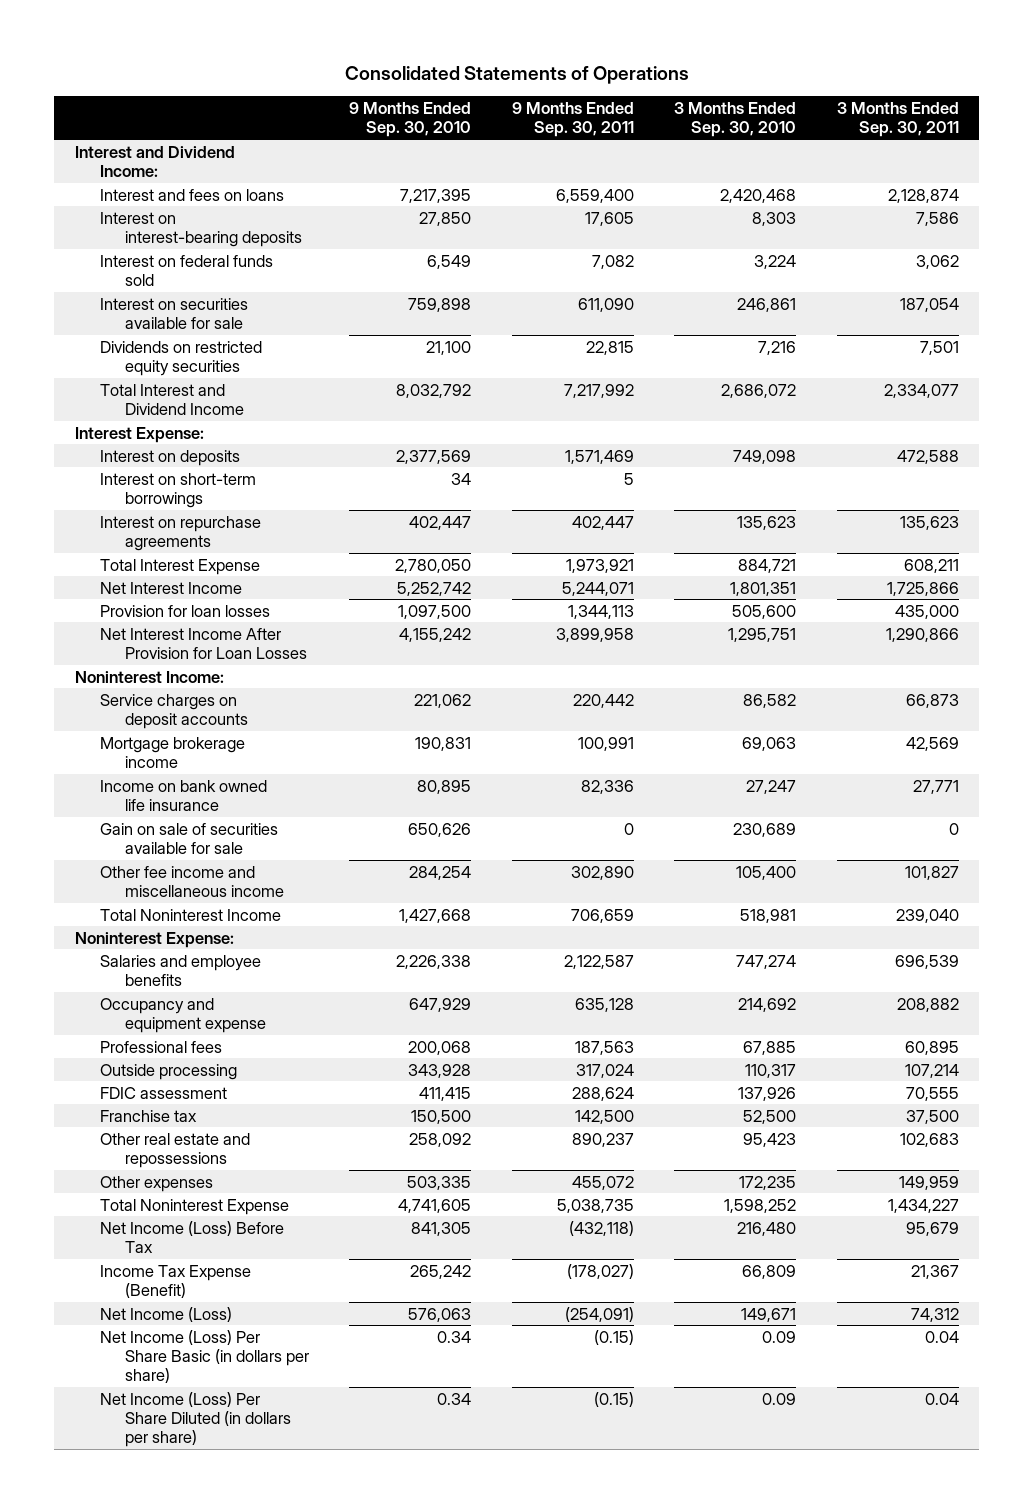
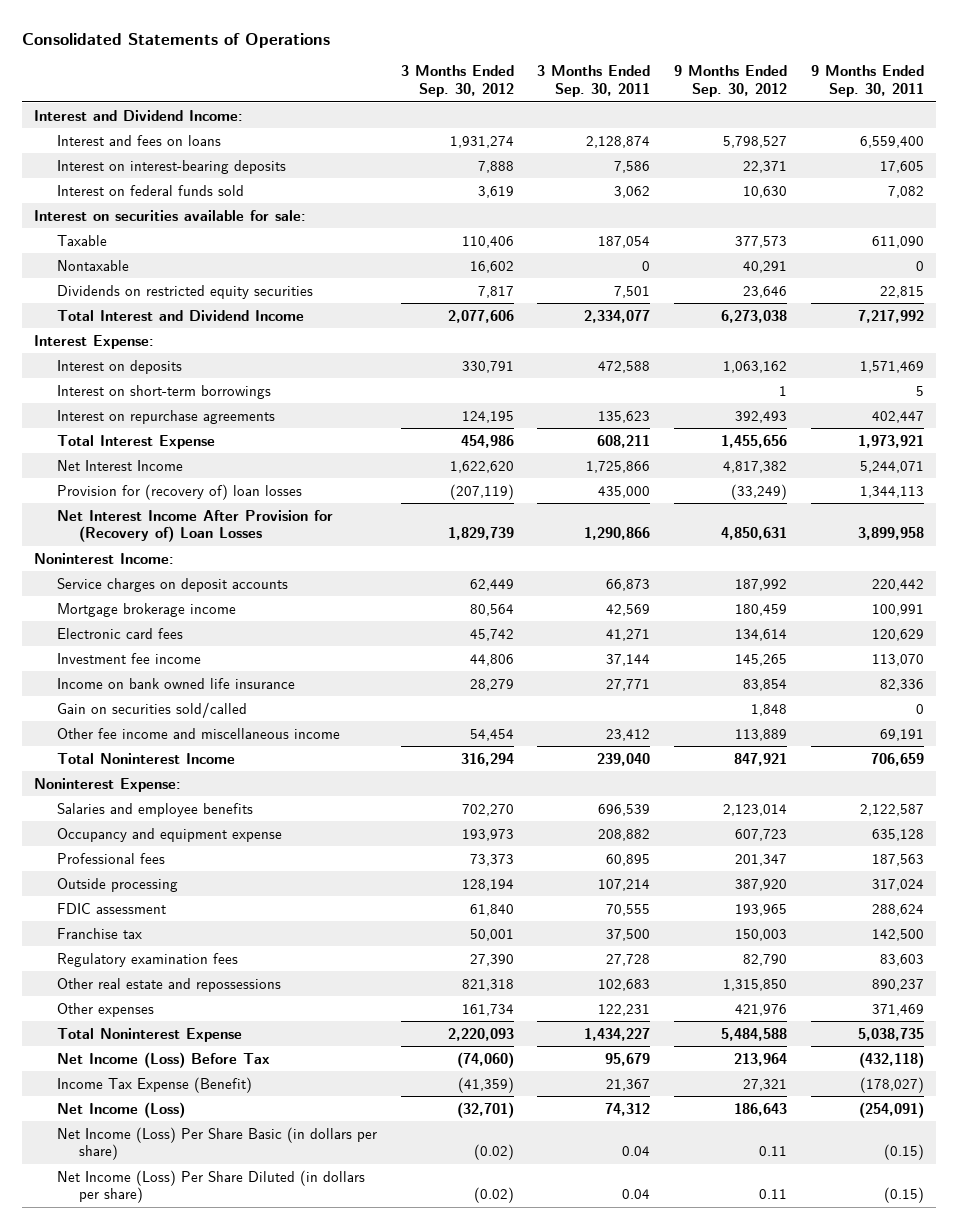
[349,102,472,138] 9 Months Ended Sep. 30, 2010 -> none
[674,102,797,138] 3 Months Ended Sep. 30, 2010 -> none
none -> [400,65,514,97] 3 Months Ended Sep. 30, 2012
none -> [674,65,788,97] 9 Months Ended Sep. 30, 2012
none -> [34,209,307,221] Interest on securities available for sale:
[99,297,248,329] Interest on securities available for sale -> [56,234,107,246] Taxable
none -> [56,259,129,271] Nontaxable
[99,604,270,617] Provision for loan losses -> [56,483,302,500] Provision for (recovery of) loan losses
[99,627,307,659] Net Interest Income After Provision for Loan Losses -> [56,509,333,543] Net Interest Income After Provision for (Recovery of) Loan Losses
none -> [56,627,183,639] Electronic card fees
none -> [56,652,201,664] Investment fee income
[99,822,278,854] Gain on sale of securities available for sale -> none
none -> [56,701,247,718] Gain on securities sold/called
[570,865,634,880] 302,890 -> [880,728,925,741] 69,191
[905,865,960,880] 101,827 -> [606,728,651,741] 23,412
none -> [56,952,238,967] Regulatory examination fees
[571,1175,634,1190] 455,072 -> [872,1003,925,1016] 371,469
[899,1175,960,1190] 149,959 -> [598,1003,651,1016] 122,231

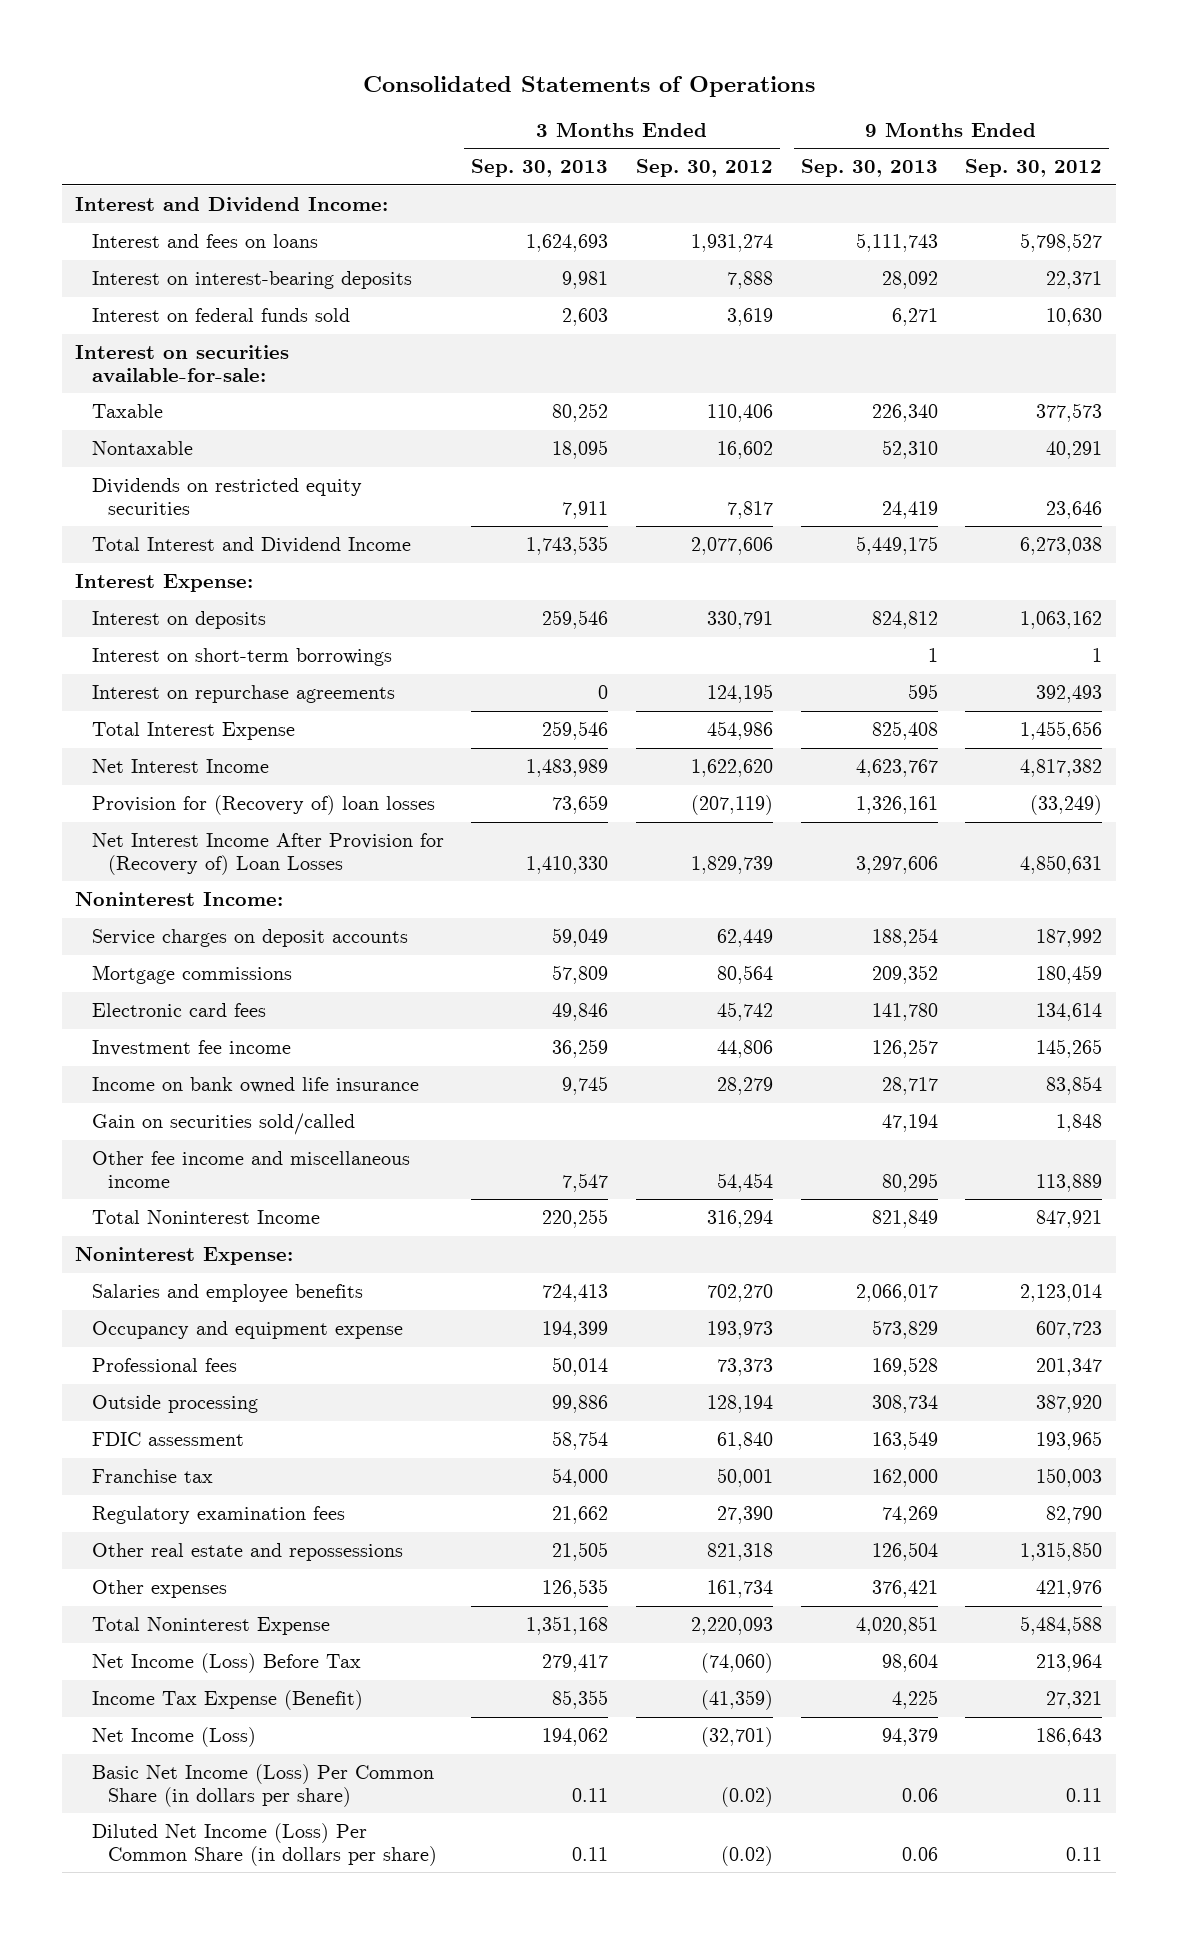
[537,65,651,97] 3 Months Ended Sep. 30, 2011 -> none
[811,65,925,97] 9 Months Ended Sep. 30, 2011 -> none
none -> [471,159,609,178] Sep. 30, 2013
none -> [800,159,938,178] Sep. 30, 2013
[34,209,307,221] Interest on securities available for sale: -> [75,345,290,382] Interest on securities available-for-sale:
[56,483,302,500] Provision for (recovery of) loan losses -> [91,795,435,816] Provision for (Recovery of) loan losses
[56,602,236,617] Mortgage brokerage income -> [91,965,292,985] Mortgage commissions
[56,1126,377,1161] Net Income (Loss) Per Share Basic (in dollars per share) -> [91,1764,434,1807] Basic Net Income (Loss) Per Common Share (in dollars per share)
[56,1169,365,1204] Net Income (Loss) Per Share Diluted (in dollars per share) -> [91,1823,437,1866] Diluted Net Income (Loss) Per Common Share (in dollars per share)

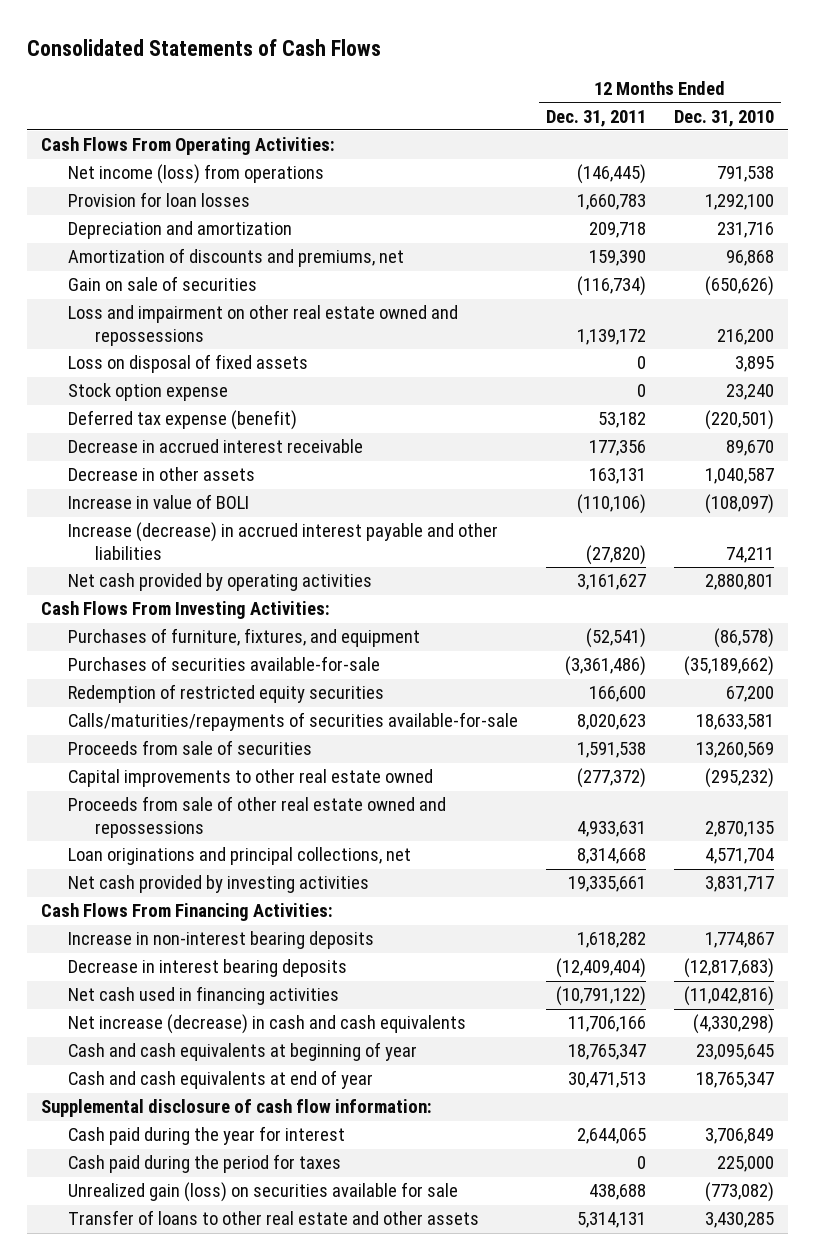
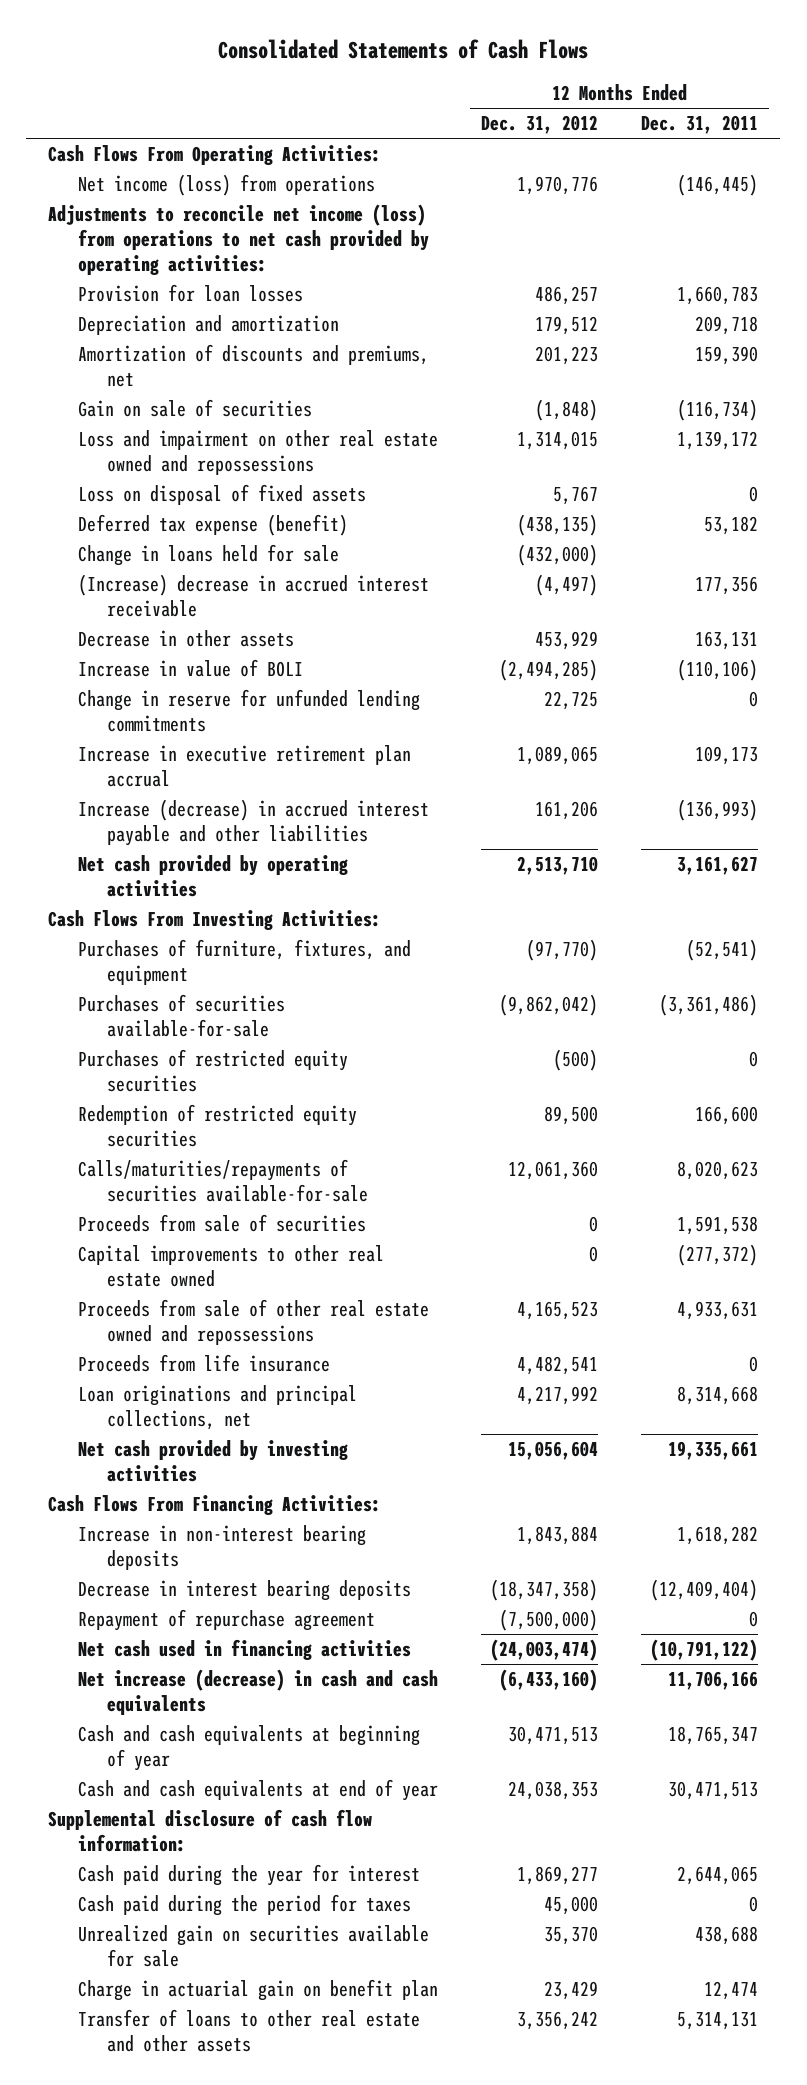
[673,109,774,127] Dec. 31, 2010 -> none
none -> [481,115,599,135] Dec. 31, 2012
none -> [48,204,429,276] Adjustments to reconcile net income (loss) from operations to net cash provided by operating activities:
[68,383,229,402] Stock option expense -> none
none -> [77,544,339,567] Change in loans held for sale
[68,439,364,454] Decrease in accrued interest receivable -> [77,574,429,618] (Increase) decrease in accrued interest receivable
none -> [77,689,420,733] Change in reserve for unfunded lending commitments
none -> [77,745,411,788] Increase in executive retirement plan accrual
[585,545,646,566] (27,820) -> [677,799,759,822] (136,993)
none -> [77,1049,348,1093] Purchases of restricted equity securities
none -> [77,1354,330,1373] Proceeds from life insurance
none -> [77,1609,375,1632] Repayment of repurchase agreement
[68,1182,459,1203] Unrealized gain (loss) on securities available for sale -> [77,1925,429,1968] Unrealized gain on securities available for sale
none -> [77,1979,438,2002] Charge in actuarial gain on benefit plan

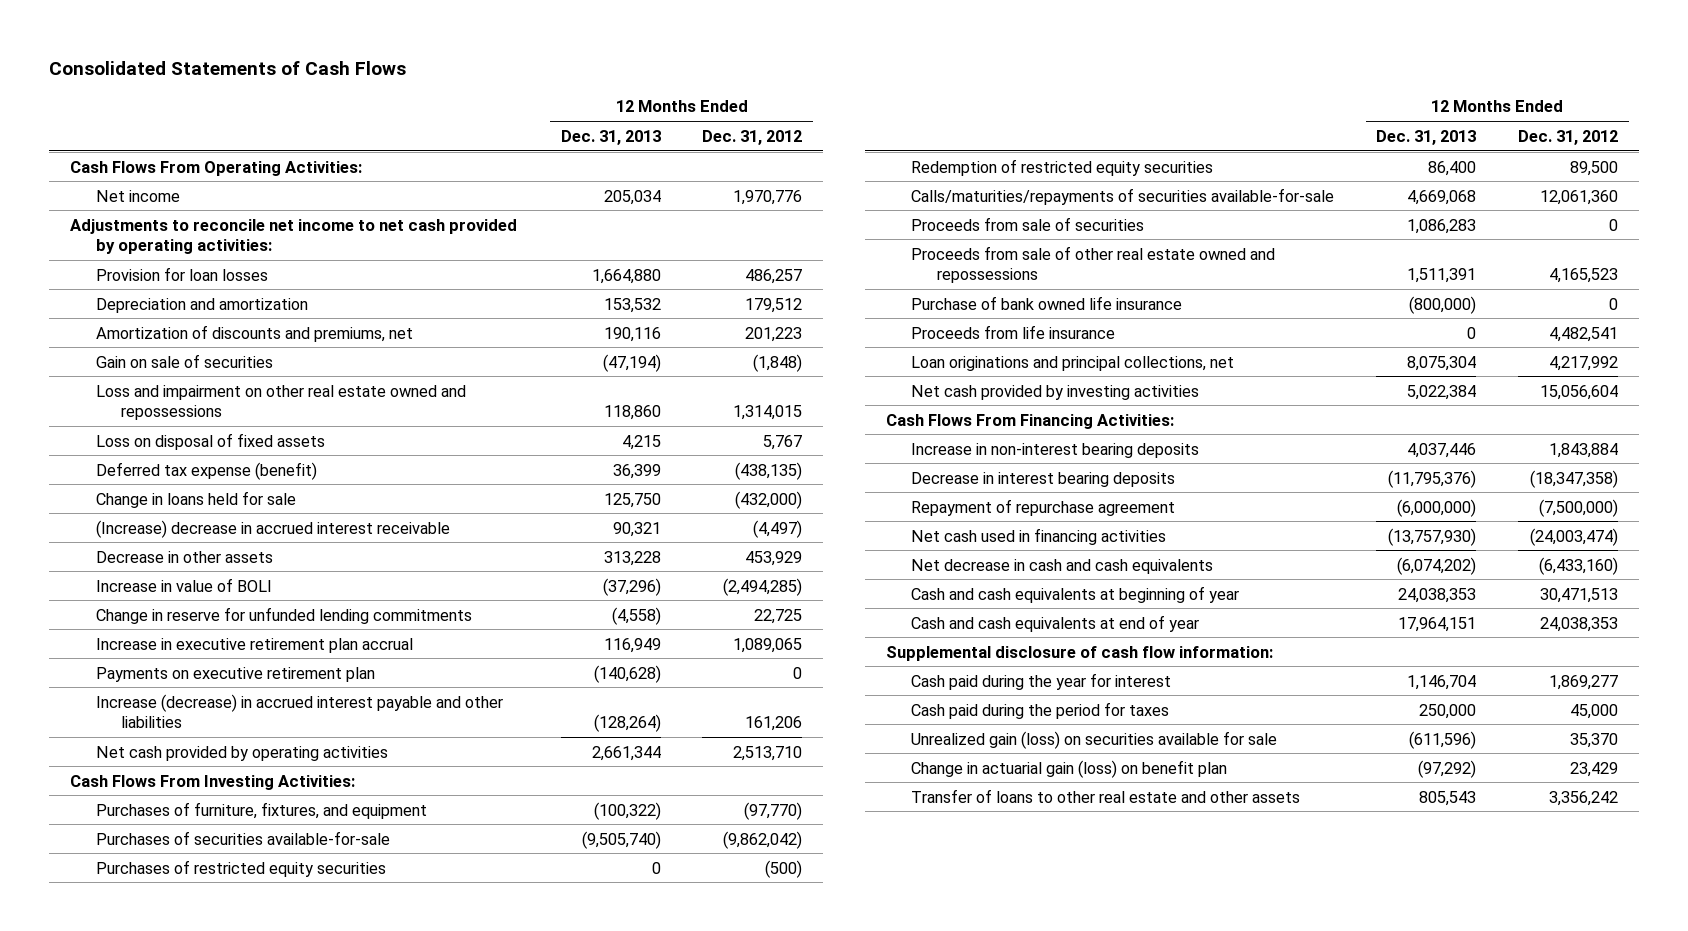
[641,115,759,135] Dec. 31, 2011 -> none
none -> [560,129,661,145] Dec. 31, 2013
[77,174,375,197] Net income (loss) from operations -> [95,189,180,202] Net income
[48,204,429,276] Adjustments to reconcile net income (loss) from operations to net cash provided by operating activities: -> [70,218,518,255] Adjustments to reconcile net income to net cash provided by operating activities:
none -> [95,666,375,682] Payments on executive retirement plan
[77,1245,384,1288] Capital improvements to other real estate owned -> none
none -> [911,295,1183,310] Purchase of bank owned life insurance
[77,1669,438,1716] Net increase (decrease) in cash and cash equivalents -> [911,558,1214,574] Net decrease in cash and cash equivalents
[77,1925,429,1968] Unrealized gain on securities available for sale -> [911,730,1278,749] Unrealized gain (loss) on securities available for sale
[77,1979,438,2002] Charge in actuarial gain on benefit plan -> [911,759,1228,778] Change in actuarial gain (loss) on benefit plan

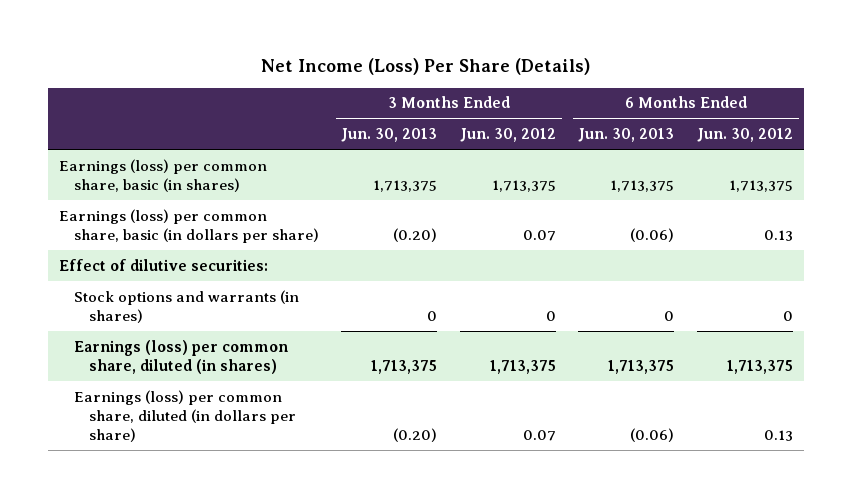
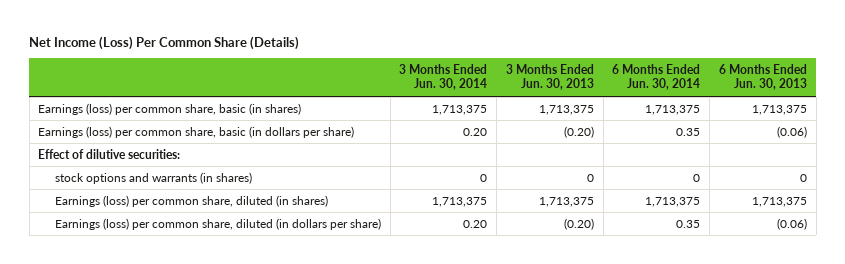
[261,58,591,76] Net Income (Loss) Per Share (Details) -> [29,35,300,50] Net Income (Loss) Per Common Share (Details)
[459,128,556,143] Jun. 30, 2012 -> none
[696,128,793,143] Jun. 30, 2012 -> none
none -> [399,64,488,91] 3 Months Ended Jun. 30, 2014
none -> [612,64,701,91] 6 Months Ended Jun. 30, 2014
[73,289,299,323] Stock options and warrants (in shares) -> [54,171,252,184] stock options and warrants (in shares)

